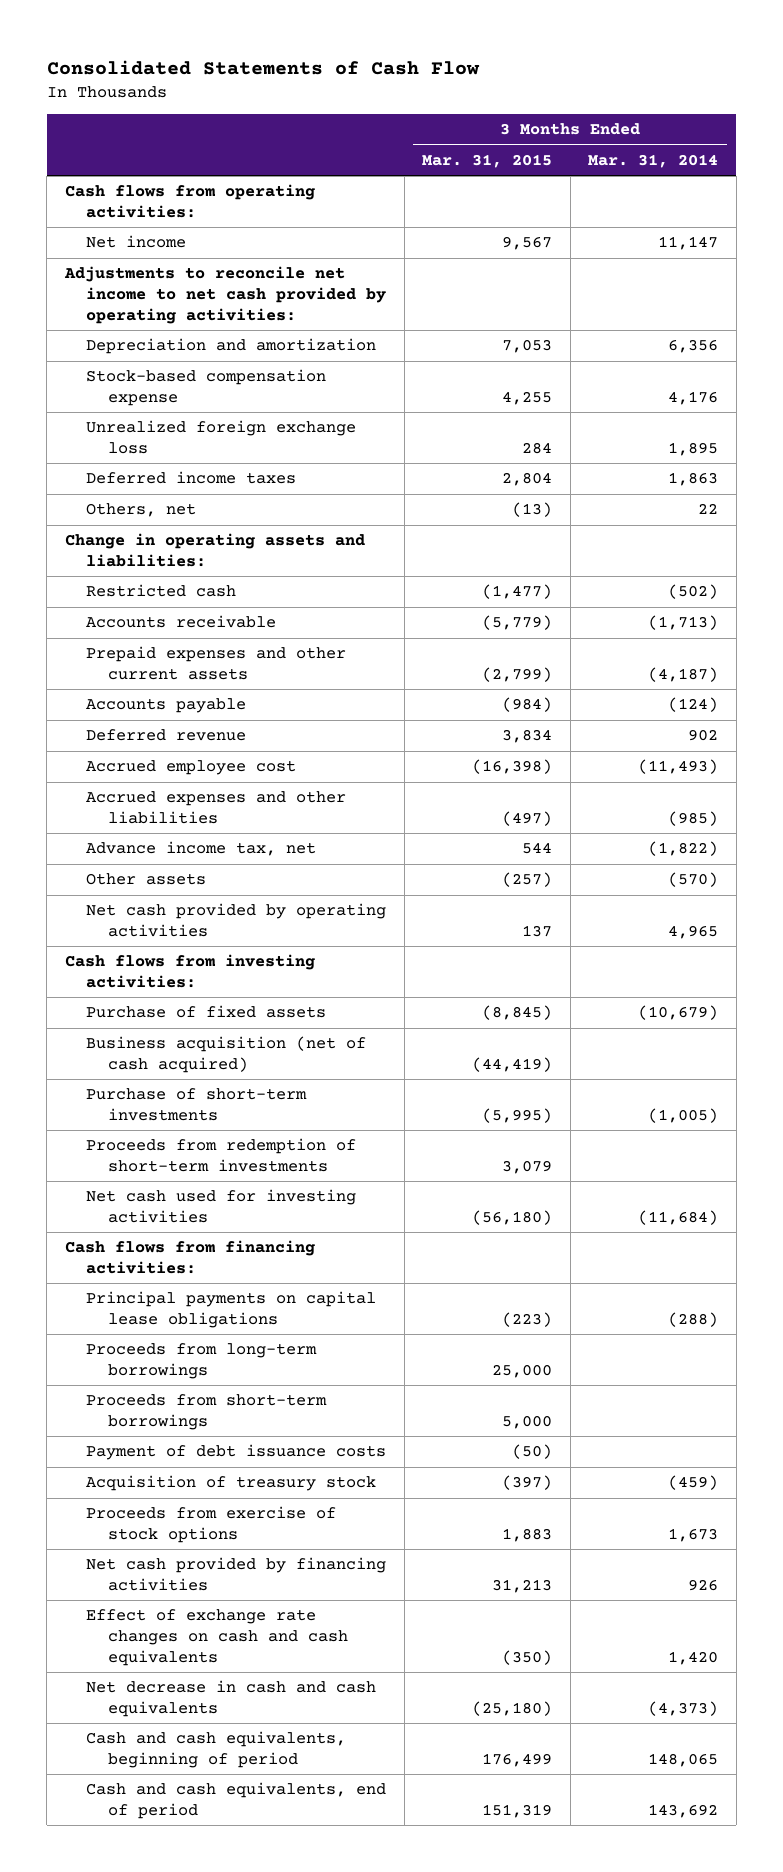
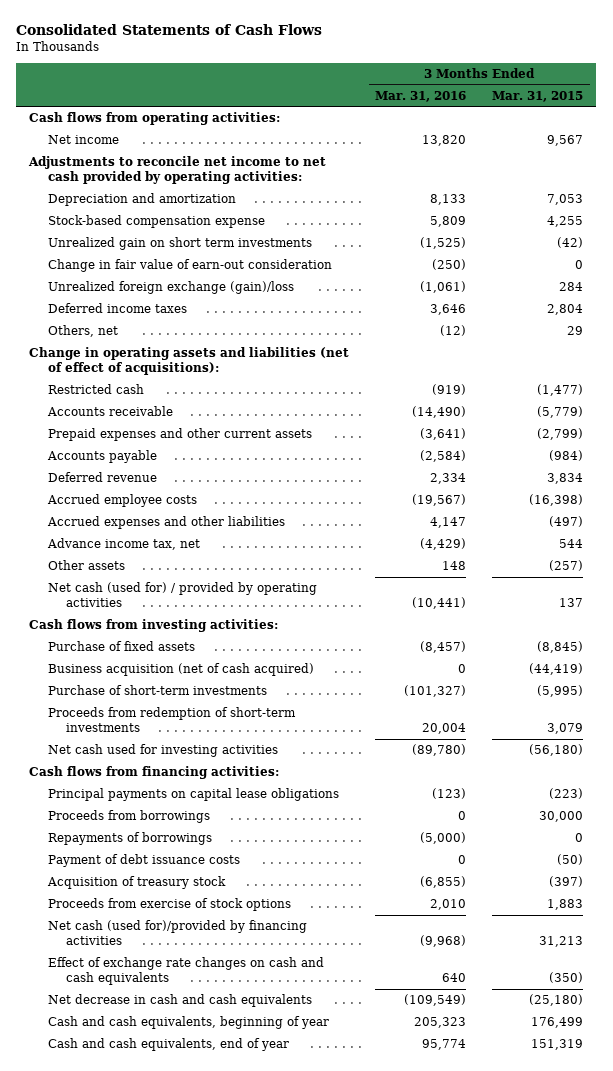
[46,59,480,75] Consolidated Statements of Cash Flow -> [16,23,323,35] Consolidated Statements of Cash Flows
[588,154,719,169] Mar. 31, 2014 -> none
none -> [375,90,467,102] Mar. 31, 2016
none -> [47,237,312,251] Unrealized gain on short term investments
none -> [47,259,332,273] Change in fair value of earn-out consideration
[86,420,357,454] Unrealized foreign exchange loss -> [47,281,294,295] Unrealized foreign exchange (gain)/loss
[512,502,553,518] (13) -> [567,326,584,336] 29
[64,533,365,567] Change in operating assets and liabilities: -> [29,347,350,376] Change in operating assets and liabilities (net of effect of acquisitions):
[86,760,297,776] Accrued employee cost -> [46,494,197,508] Accrued employee costs
[86,903,387,937] Net cash provided by operating activities -> [47,582,317,608] Net cash (used for) / provided by operating activities
[86,1394,328,1430] Proceeds from short-term borrowings -> none
[86,1343,318,1379] Proceeds from long-term borrowings -> [47,810,210,824] Proceeds from borrowings
[492,1363,553,1378] 25,000 -> [539,811,584,823] 30,000
none -> [47,832,212,846] Repayments of borrowings
[86,1557,387,1591] Net cash provided by financing activities -> [47,920,307,946] Net cash (used for)/provided by financing activities
[86,1731,347,1768] Cash and cash equivalents, beginning of period -> [47,1016,329,1030] Cash and cash equivalents, beginning of year
[86,1782,387,1819] Cash and cash equivalents, end of period -> [47,1038,289,1052] Cash and cash equivalents, end of year

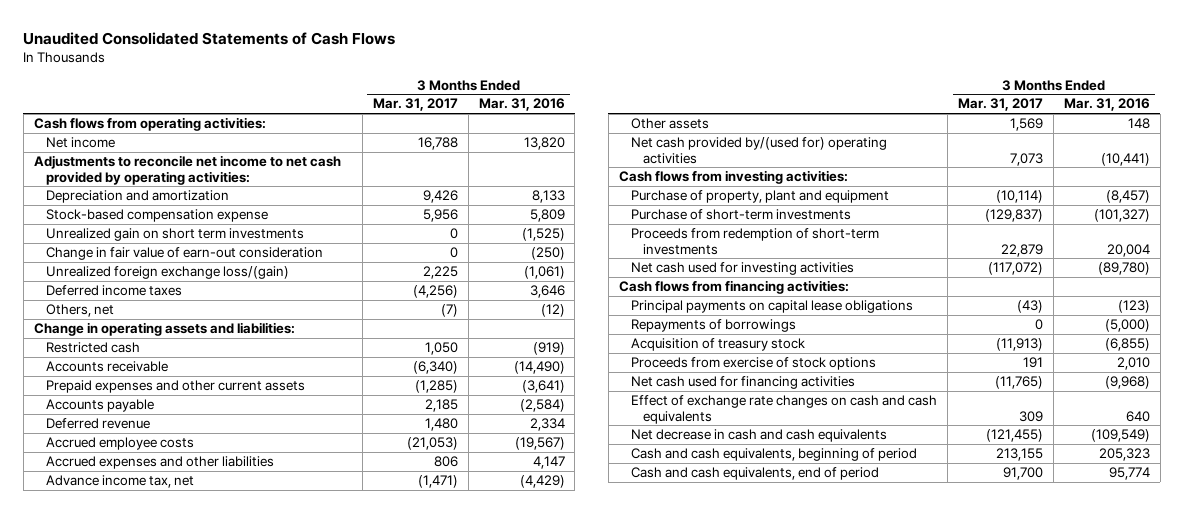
[16,23,323,35] Consolidated Statements of Cash Flows -> [23,31,396,45] Unaudited Consolidated Statements of Cash Flows
[492,90,584,102] Mar. 31, 2015 -> none
none -> [372,98,458,112] Mar. 31, 2017
[47,281,294,295] Unrealized foreign exchange (gain)/loss -> [45,266,289,280] Unrealized foreign exchange loss/(gain)
[29,347,350,376] Change in operating assets and liabilities (net of effect of acquisitions): -> [33,322,295,337] Change in operating assets and liabilities:
[47,582,317,608] Net cash (used for) / provided by operating activities -> [631,137,888,164] Net cash provided by/(used for) operating activities
[47,663,314,677] Business acquisition (net of cash acquired) -> none
[47,641,195,652] Purchase of fixed assets -> [631,190,890,204] Purchase of property, plant and equipment
[47,810,210,824] Proceeds from borrowings -> none
[47,854,240,868] Payment of debt issuance costs -> none
[47,920,307,946] Net cash (used for)/provided by financing activities -> [631,376,856,390] Net cash used for financing activities
[47,1016,329,1030] Cash and cash equivalents, beginning of year -> [631,448,918,462] Cash and cash equivalents, beginning of period
[47,1038,289,1052] Cash and cash equivalents, end of year -> [631,467,880,481] Cash and cash equivalents, end of period

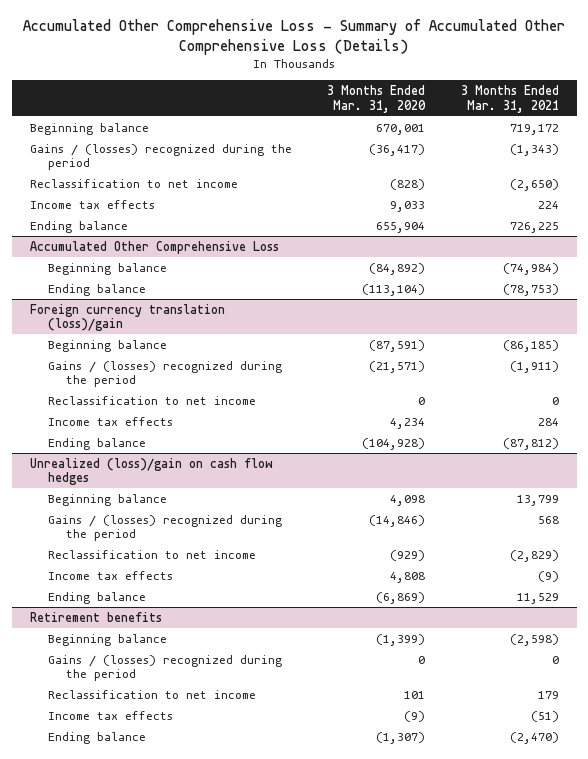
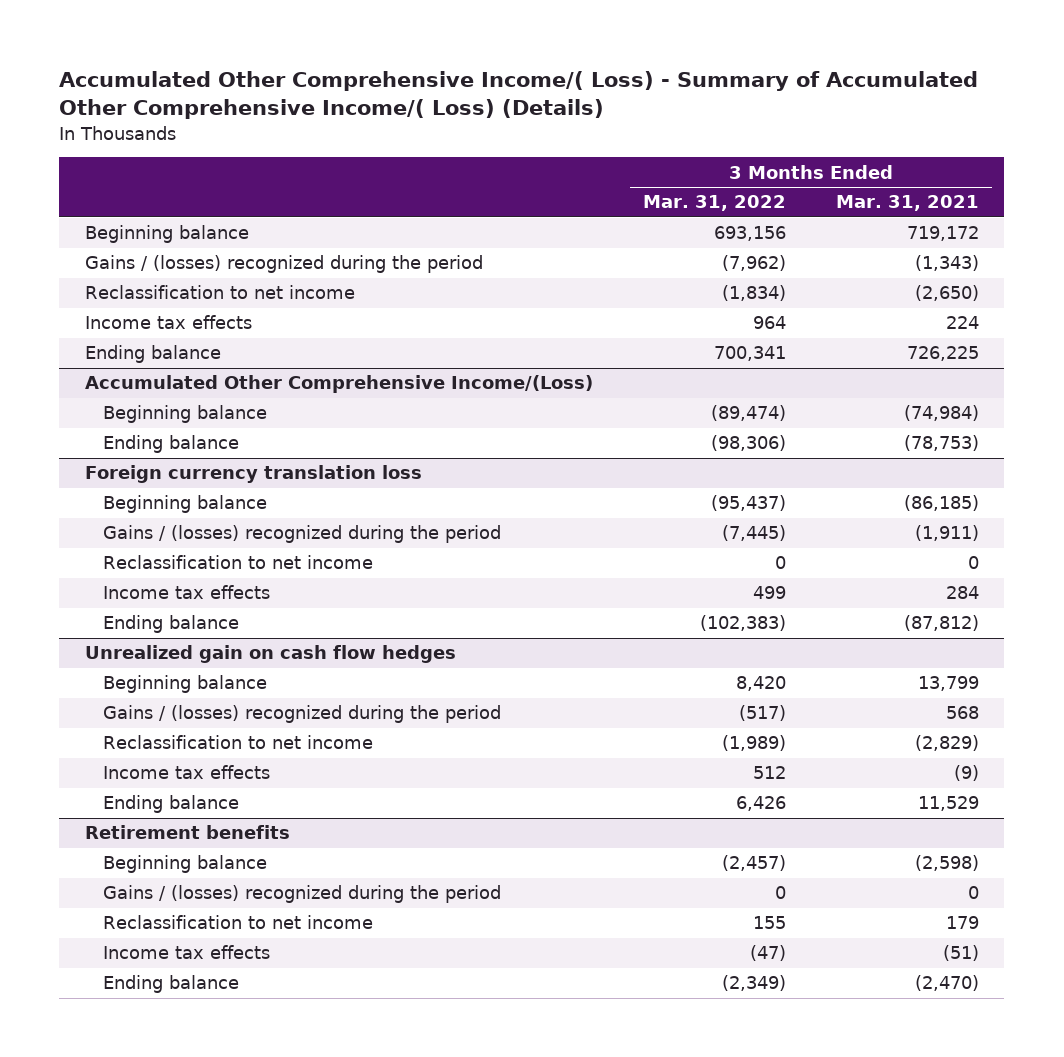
[23,19,566,55] Accumulated Other Comprehensive Loss - Summary of Accumulated Other Comprehensive Loss (Details) -> [59,71,979,120] Accumulated Other Comprehensive Income/( Loss) - Summary of Accumulated Other Comprehensive Income/( Loss) (Details)
[327,85,427,113] 3 Months Ended Mar. 31, 2020 -> none
none -> [642,195,786,212] Mar. 31, 2022
[29,240,279,254] Accumulated Other Comprehensive Loss -> [84,375,593,394] Accumulated Other Comprehensive Income/(Loss)
[29,303,225,332] Foreign currency translation (loss)/gain -> [84,465,422,484] Foreign currency translation loss
[29,457,273,486] Unrealized (loss)/gain on cash flow hedges -> [84,645,456,664] Unrealized gain on cash flow hedges

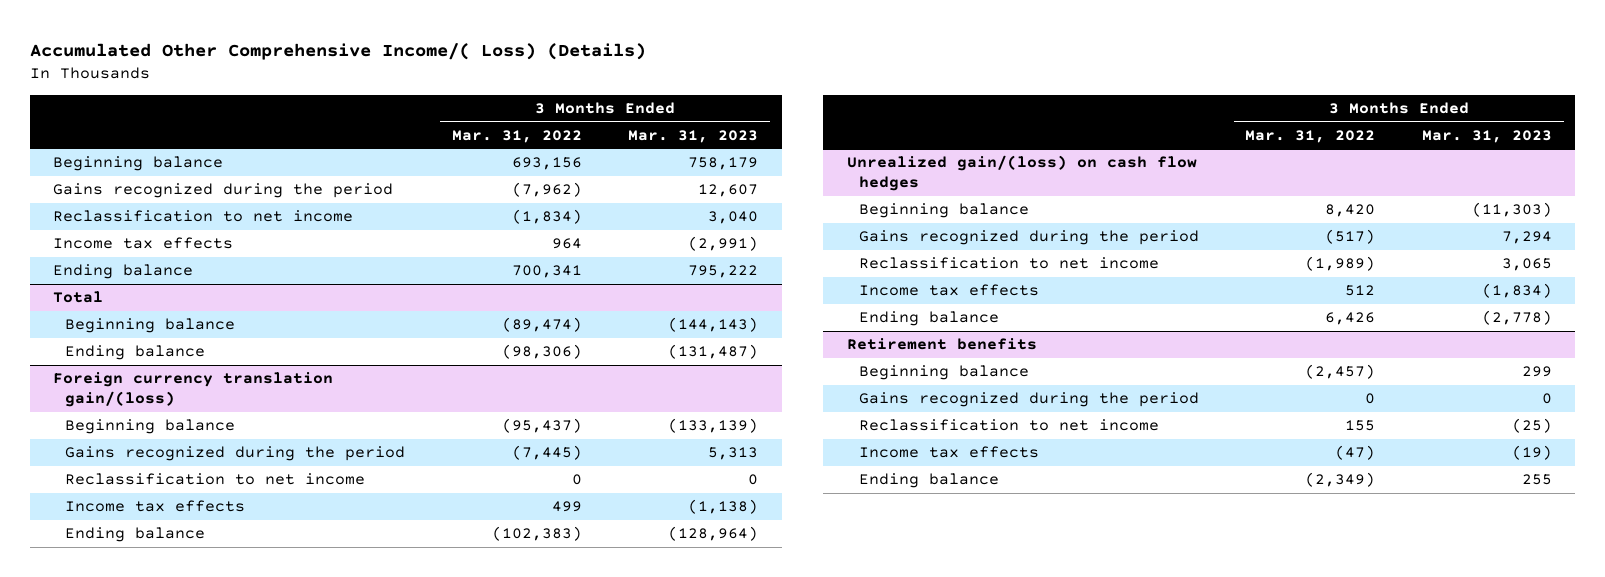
[59,71,979,120] Accumulated Other Comprehensive Income/( Loss) - Summary of Accumulated Other Comprehensive Income/( Loss) (Details) -> [29,42,646,60] Accumulated Other Comprehensive Income/( Loss) (Details)
[836,195,980,212] Mar. 31, 2021 -> none
none -> [628,129,759,143] Mar. 31, 2023
[84,255,483,274] Gains / (losses) recognized during the period -> [53,183,394,199] Gains recognized during the period
[84,375,593,394] Accumulated Other Comprehensive Income/(Loss) -> [53,291,104,304] Total
[84,465,422,484] Foreign currency translation loss -> [53,372,334,408] Foreign currency translation gain/(loss)
[103,525,502,544] Gains / (losses) recognized during the period -> [65,446,406,462] Gains recognized during the period
[84,645,456,664] Unrealized gain on cash flow hedges -> [846,155,1197,192] Unrealized gain/(loss) on cash flow hedges
[103,705,502,724] Gains / (losses) recognized during the period -> [858,230,1199,246] Gains recognized during the period
[103,885,502,904] Gains / (losses) recognized during the period -> [858,392,1199,408] Gains recognized during the period

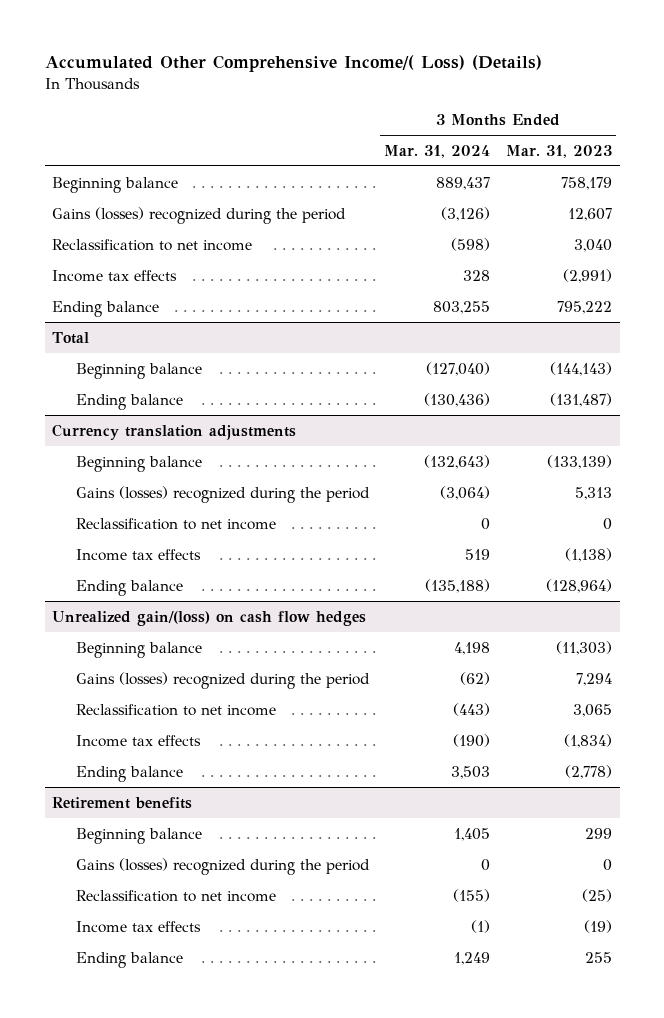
[451,129,582,143] Mar. 31, 2022 -> none
none -> [384,144,491,158] Mar. 31, 2024
[53,183,394,199] Gains recognized during the period -> [52,206,347,224] Gains (losses) recognized during the period
[53,372,334,408] Foreign currency translation gain/(loss) -> [52,423,297,440] Currency translation adjustments
[65,446,406,462] Gains recognized during the period -> [75,485,370,503] Gains (losses) recognized during the period
[858,230,1199,246] Gains recognized during the period -> [75,671,370,689] Gains (losses) recognized during the period
[858,392,1199,408] Gains recognized during the period -> [75,857,370,875] Gains (losses) recognized during the period

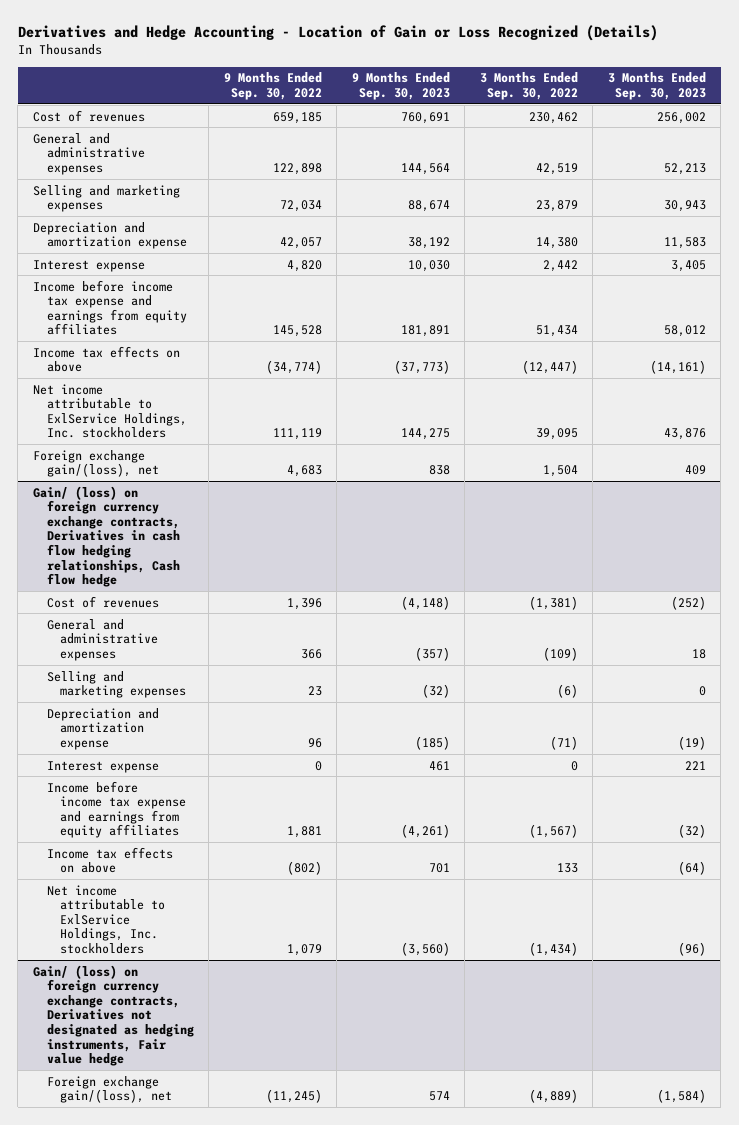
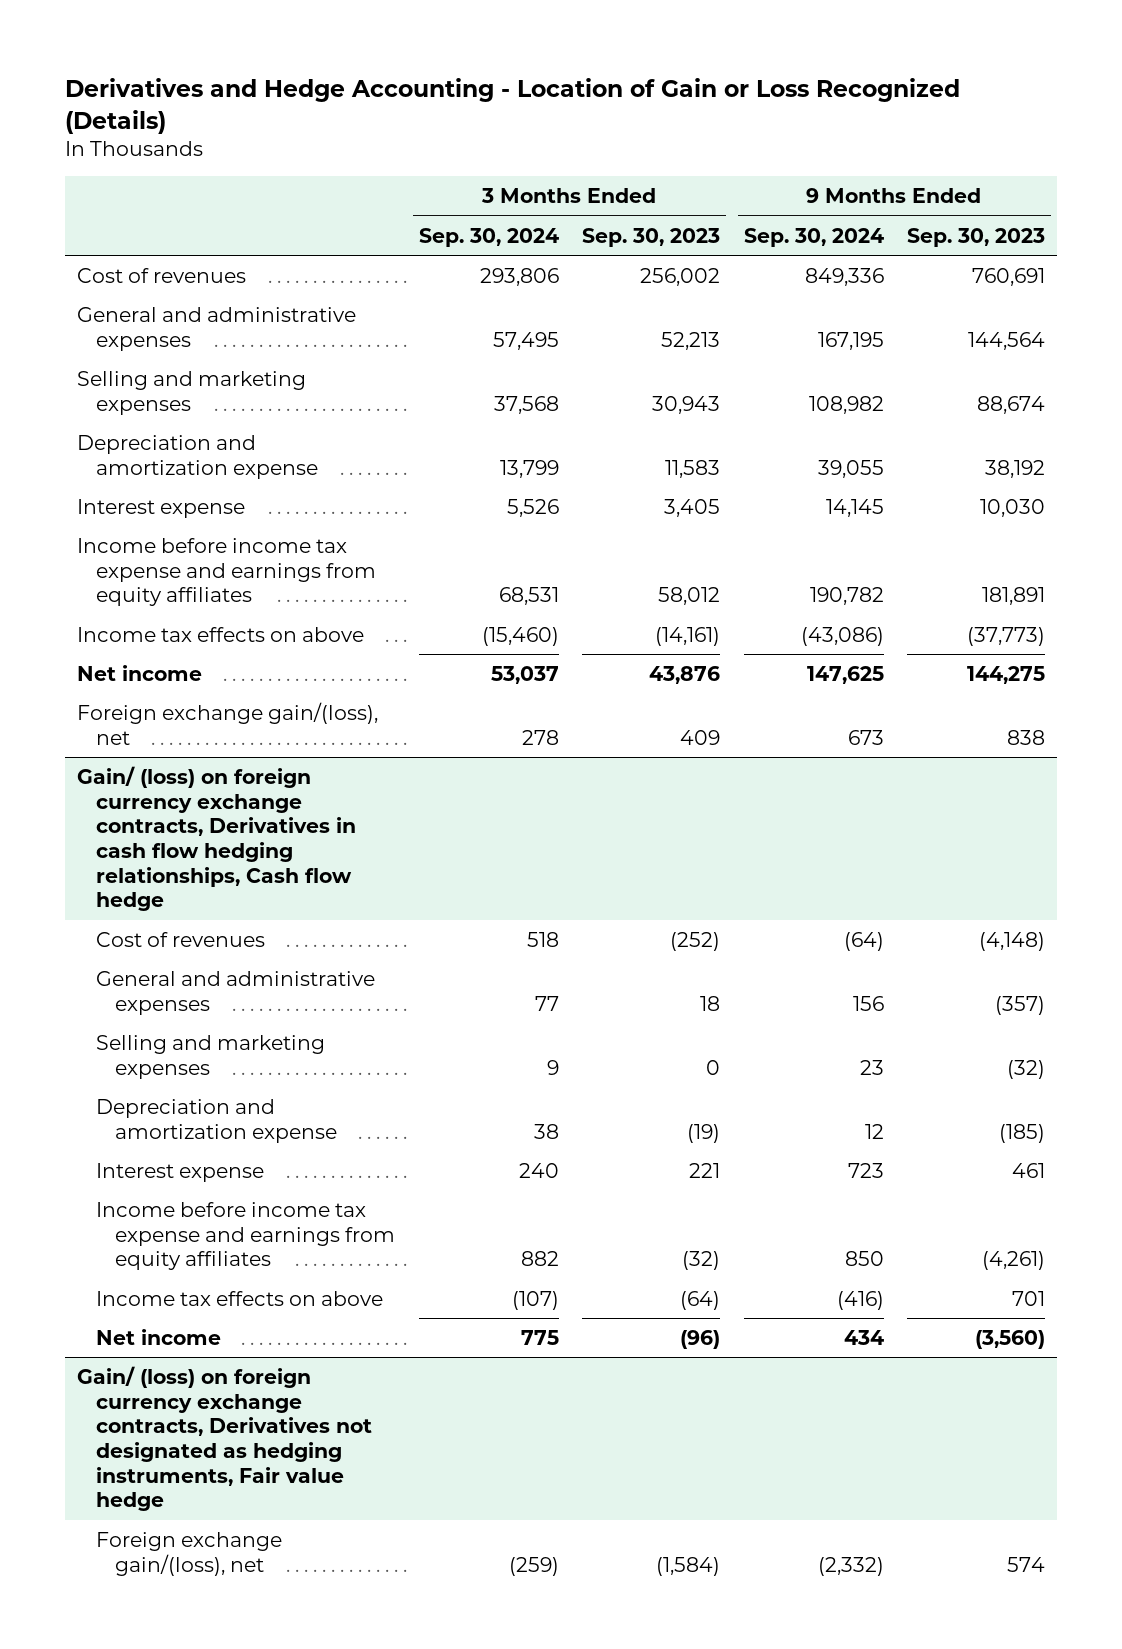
[223,72,322,100] 9 Months Ended Sep. 30, 2022 -> none
[479,72,578,100] 3 Months Ended Sep. 30, 2022 -> none
none -> [418,227,559,247] Sep. 30, 2024
none -> [743,227,884,247] Sep. 30, 2024
[32,383,187,439] Net income attributable to ExlService Holdings, Inc. stockholders -> [76,664,202,681] Net income
[46,884,166,955] Net income attributable to ExlService Holdings, Inc. stockholders -> [96,1328,222,1345] Net income

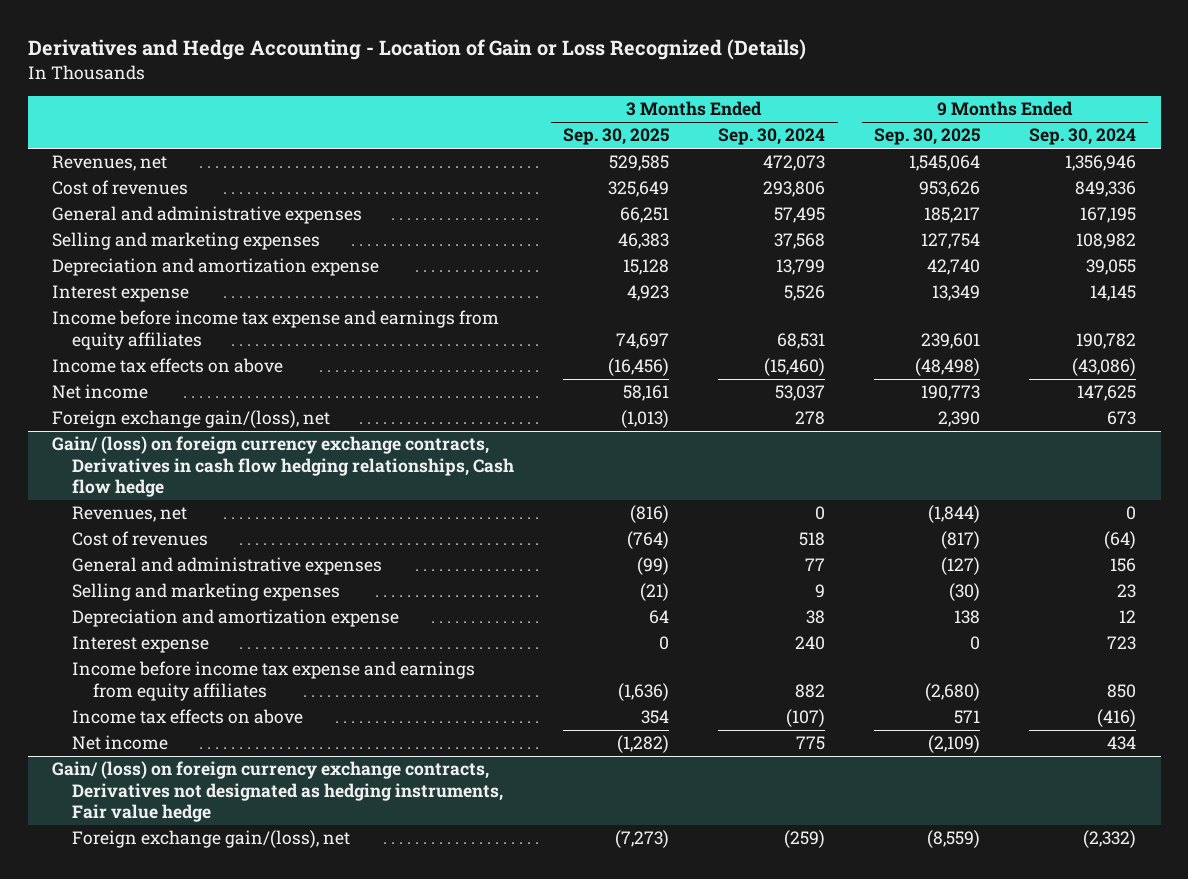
[582,227,721,247] Sep. 30, 2023 -> none
[907,227,1046,247] Sep. 30, 2023 -> none
none -> [563,128,670,146] Sep. 30, 2025
none -> [874,128,981,146] Sep. 30, 2025
none -> [52,155,168,172] Revenues, net
none -> [72,506,188,523] Revenues, net

